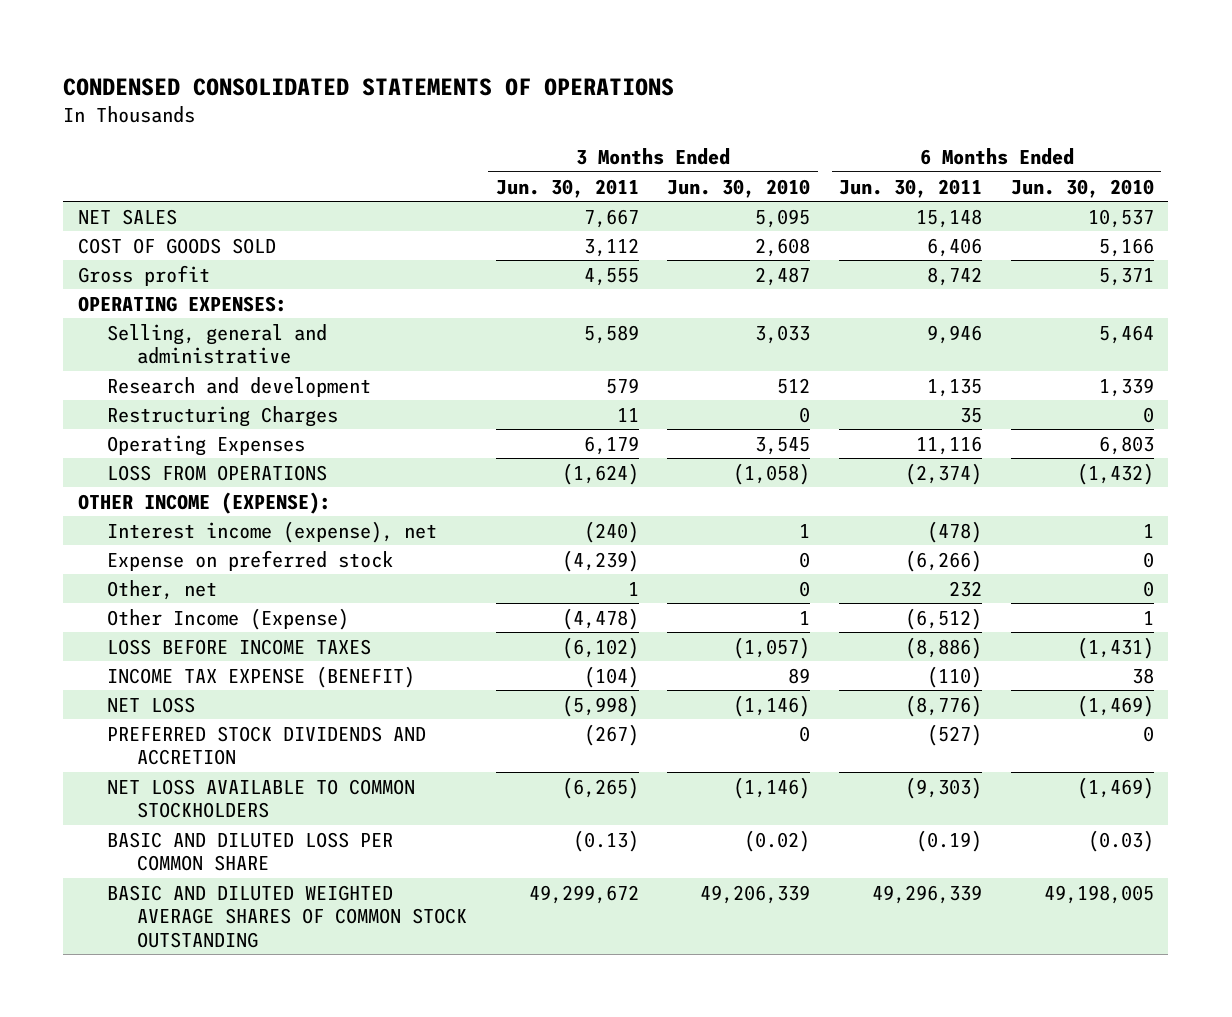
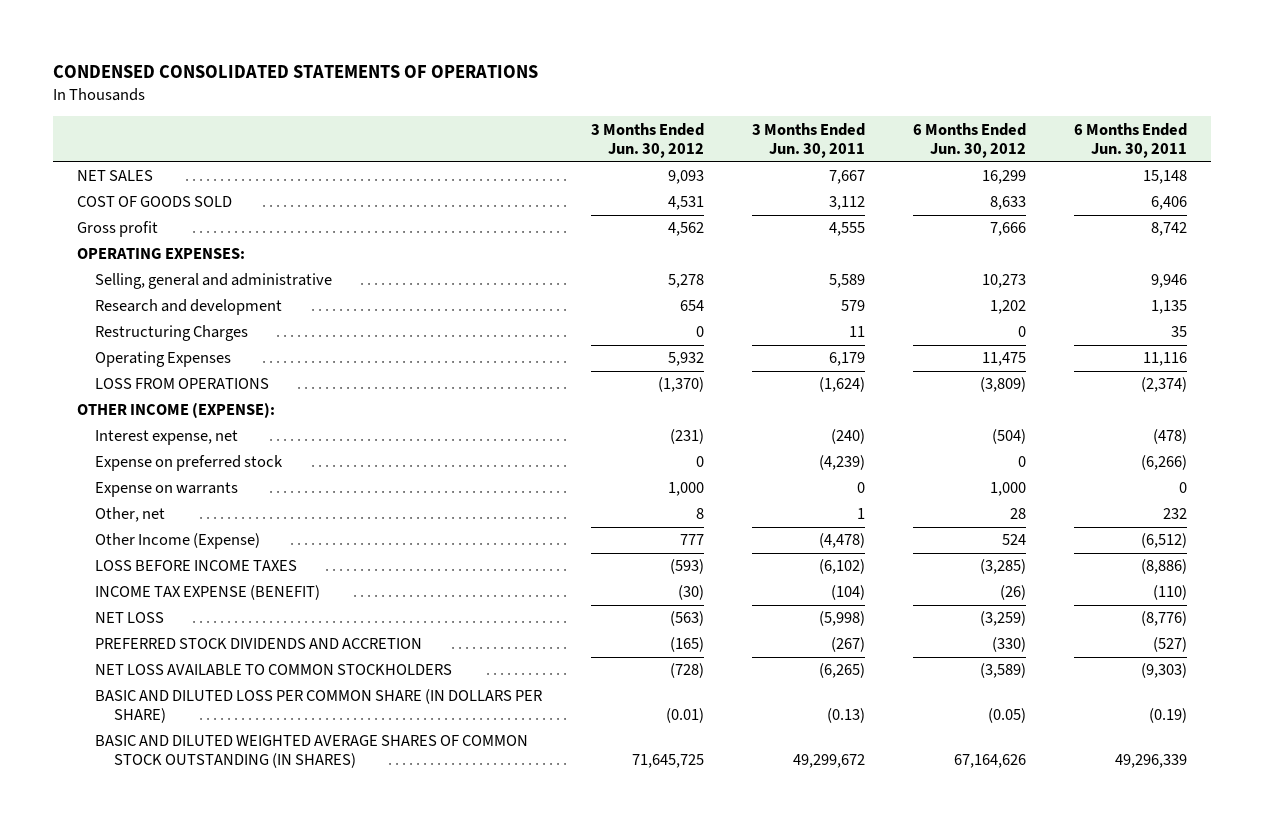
[667,178,811,198] Jun. 30, 2010 -> none
[1011,178,1155,198] Jun. 30, 2010 -> none
none -> [590,122,704,158] 3 Months Ended Jun. 30, 2012
none -> [912,122,1026,158] 6 Months Ended Jun. 30, 2012
[107,520,438,543] Interest income (expense), net -> [95,430,239,446] Interest expense, net
none -> [95,482,239,498] Expense on warrants
[107,831,394,872] BASIC AND DILUTED LOSS PER COMMON SHARE -> [95,689,543,724] BASIC AND DILUTED LOSS PER COMMON SHARE (IN DOLLARS PER SHARE)
[107,884,467,948] BASIC AND DILUTED WEIGHTED AVERAGE SHARES OF COMMON STOCK OUTSTANDING -> [95,735,529,769] BASIC AND DILUTED WEIGHTED AVERAGE SHARES OF COMMON STOCK OUTSTANDING (IN SHARES)

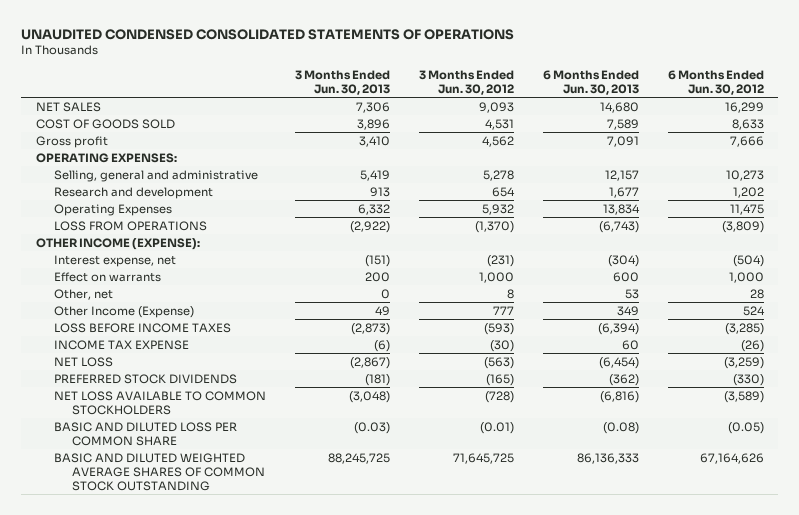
[52,65,538,79] CONDENSED CONSOLIDATED STATEMENTS OF OPERATIONS -> [21,28,515,40] UNAUDITED CONDENSED CONSOLIDATED STATEMENTS OF OPERATIONS
[751,122,865,158] 3 Months Ended Jun. 30, 2011 -> none
[1074,122,1188,158] 6 Months Ended Jun. 30, 2011 -> none
none -> [294,69,390,95] 3 Months Ended Jun. 30, 2013
none -> [542,69,639,95] 6 Months Ended Jun. 30, 2013
[95,325,249,342] Restructuring Charges -> none
[95,455,284,472] Expense on preferred stock -> none
[95,482,239,498] Expense on warrants -> [53,271,161,282] Effect on warrants
[95,585,321,601] INCOME TAX EXPENSE (BENEFIT) -> [53,339,189,350] INCOME TAX EXPENSE
[95,638,423,650] PREFERRED STOCK DIVIDENDS AND ACCRETION -> [53,373,237,384] PREFERRED STOCK DIVIDENDS
[95,689,543,724] BASIC AND DILUTED LOSS PER COMMON SHARE (IN DOLLARS PER SHARE) -> [53,421,237,446] BASIC AND DILUTED LOSS PER COMMON SHARE
[95,735,529,769] BASIC AND DILUTED WEIGHTED AVERAGE SHARES OF COMMON STOCK OUTSTANDING (IN SHARES) -> [53,452,266,491] BASIC AND DILUTED WEIGHTED AVERAGE SHARES OF COMMON STOCK OUTSTANDING

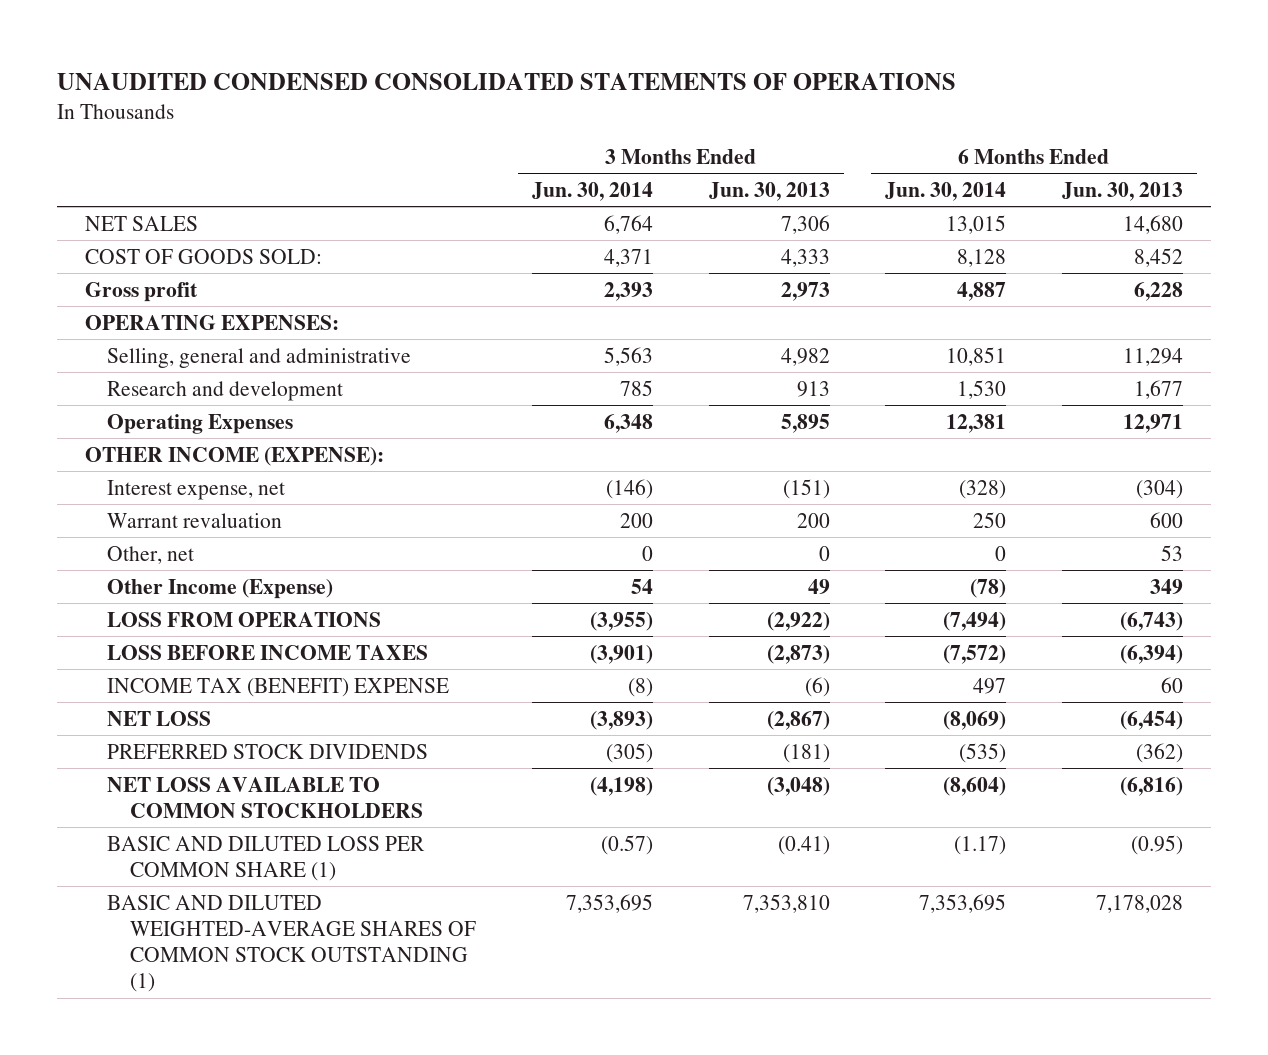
[418,69,514,95] 3 Months Ended Jun. 30, 2012 -> none
[667,69,764,95] 6 Months Ended Jun. 30, 2012 -> none
none -> [531,181,653,201] Jun. 30, 2014
none -> [885,181,1007,201] Jun. 30, 2014
[35,118,175,129] COST OF GOODS SOLD -> [84,248,322,264] COST OF GOODS SOLD:
[356,118,390,130] 3,896 -> [780,248,830,267] 4,333
[606,118,639,130] 7,589 -> [1134,247,1184,267] 8,452
[358,135,390,147] 3,410 -> [780,281,830,301] 2,973
[606,135,639,147] 7,091 -> [1134,281,1184,301] 6,228
[359,169,390,181] 5,419 -> [780,347,830,366] 4,982
[604,169,639,181] 12,157 -> [1123,347,1184,366] 11,294
[357,203,390,215] 6,332 -> [780,413,830,433] 5,895
[602,203,640,215] 13,834 -> [1123,413,1184,433] 12,971
[53,271,161,282] Effect on warrants -> none
none -> [107,512,283,528] Warrant revaluation
[53,220,207,231] LOSS FROM OPERATIONS -> [107,611,382,627] LOSS FROM OPERATIONS
[53,339,189,350] INCOME TAX EXPENSE -> [107,677,450,697] INCOME TAX (BENEFIT) EXPENSE
[53,421,237,446] BASIC AND DILUTED LOSS PER COMMON SHARE -> [107,835,426,881] BASIC AND DILUTED LOSS PER COMMON SHARE (1)
[353,421,390,434] (0.03) -> [777,835,830,855] (0.41)
[602,421,639,434] (0.08) -> [1131,834,1184,855] (0.95)
[53,452,266,491] BASIC AND DILUTED WEIGHTED AVERAGE SHARES OF COMMON STOCK OUTSTANDING -> [107,894,476,993] BASIC AND DILUTED WEIGHTED-AVERAGE SHARES OF COMMON STOCK OUTSTANDING (1)
[327,452,390,464] 88,245,725 -> [742,893,830,913] 7,353,810
[576,452,639,464] 86,136,333 -> [1096,894,1184,913] 7,178,028

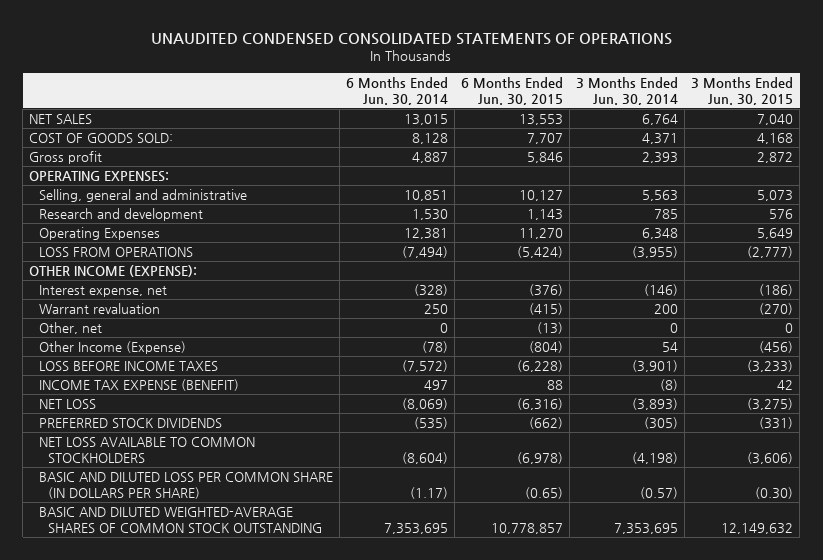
[708,181,830,201] Jun. 30, 2013 -> none
[1062,181,1184,201] Jun. 30, 2013 -> none
none -> [461,77,564,105] 6 Months Ended Jun. 30, 2015
none -> [691,77,794,105] 3 Months Ended Jun. 30, 2015
[107,611,382,627] LOSS FROM OPERATIONS -> [38,247,193,258] LOSS FROM OPERATIONS
[107,677,450,697] INCOME TAX (BENEFIT) EXPENSE -> [38,379,239,392] INCOME TAX EXPENSE (BENEFIT)
[107,835,426,881] BASIC AND DILUTED LOSS PER COMMON SHARE (1) -> [38,472,333,499] BASIC AND DILUTED LOSS PER COMMON SHARE (IN DOLLARS PER SHARE)
[107,894,476,993] BASIC AND DILUTED WEIGHTED-AVERAGE SHARES OF COMMON STOCK OUTSTANDING (1) -> [38,507,323,533] BASIC AND DILUTED WEIGHTED-AVERAGE SHARES OF COMMON STOCK OUTSTANDING

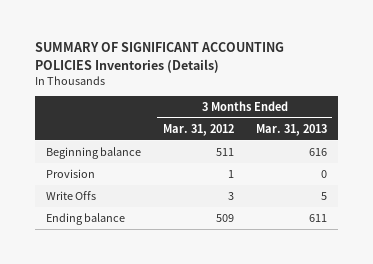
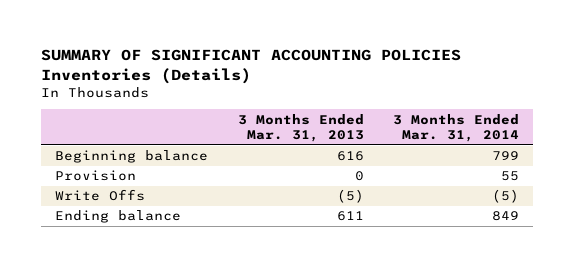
[162,123,234,136] Mar. 31, 2012 -> none
none -> [392,113,519,143] 3 Months Ended Mar. 31, 2014
[320,192,327,201] 5 -> [336,189,364,204] (5)

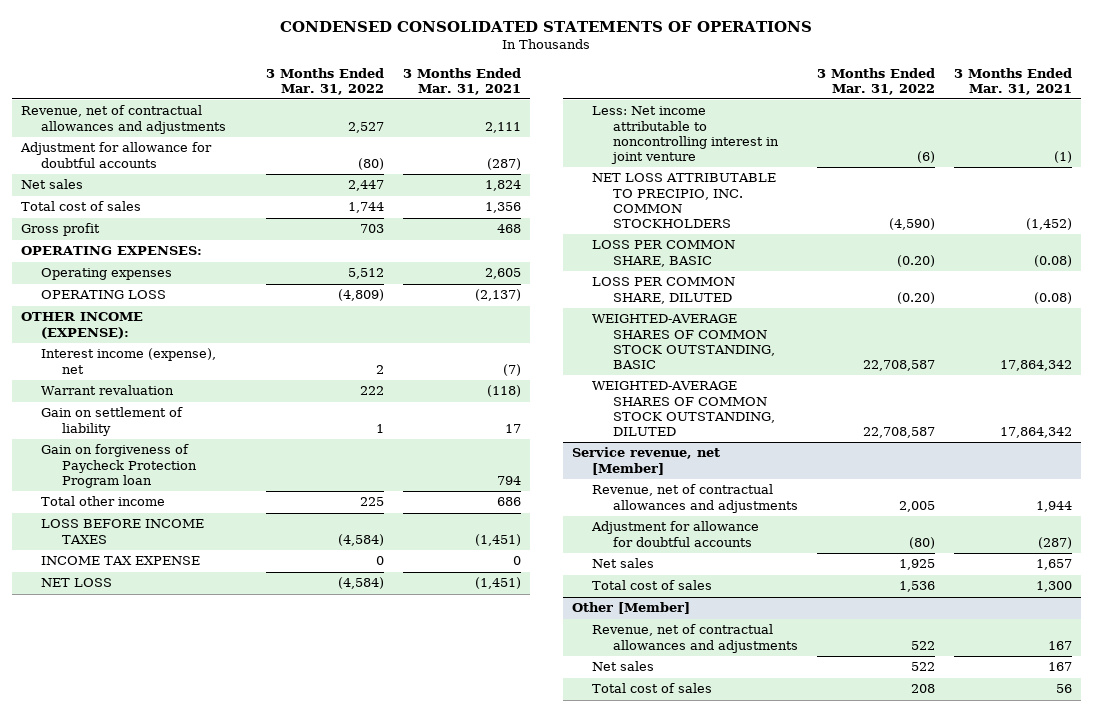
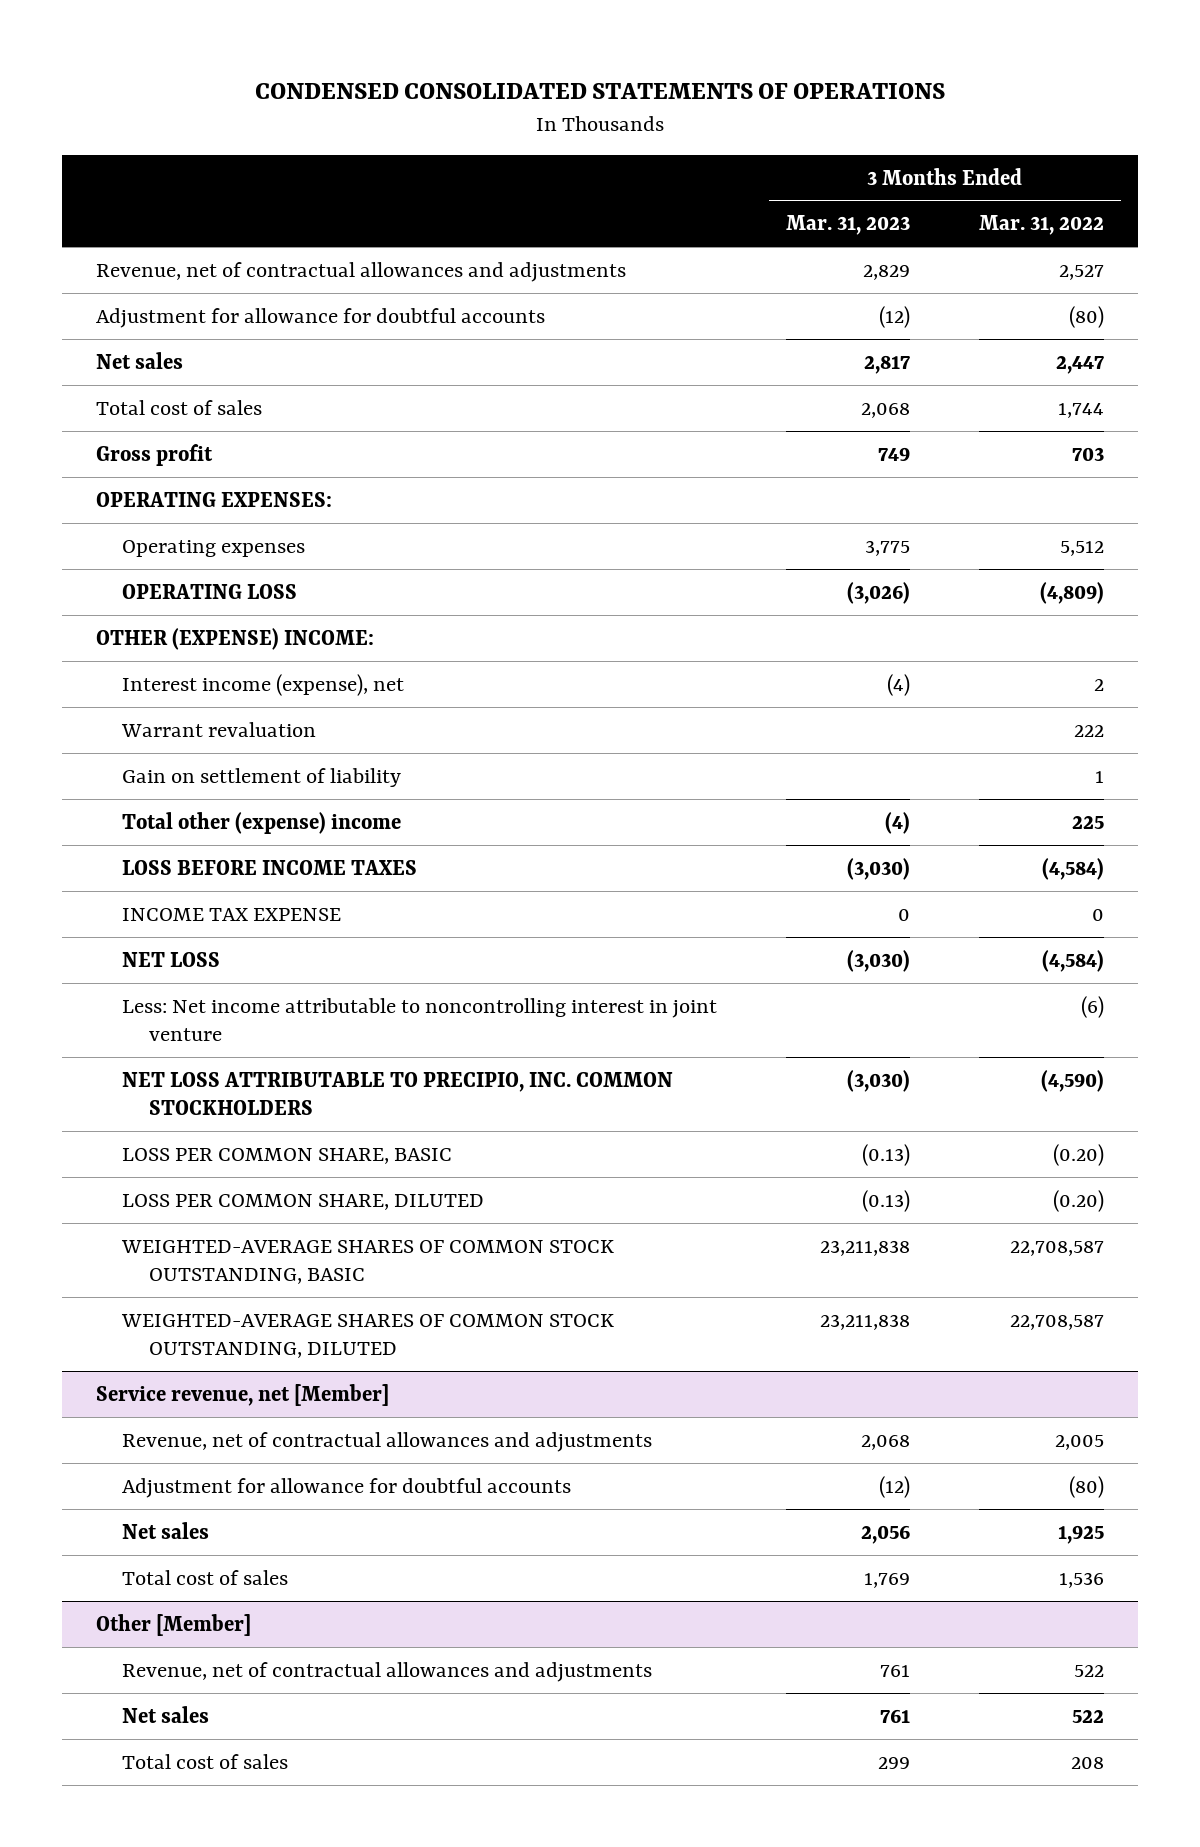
[402,67,521,95] 3 Months Ended Mar. 31, 2021 -> none
none -> [786,215,911,236] Mar. 31, 2023
[21,312,144,339] OTHER INCOME (EXPENSE): -> [95,627,374,650] OTHER (EXPENSE) INCOME:
[41,444,197,488] Gain on forgiveness of Paycheck Protection Program loan -> none
[41,496,166,507] Total other income -> [122,811,402,834] Total other (expense) income

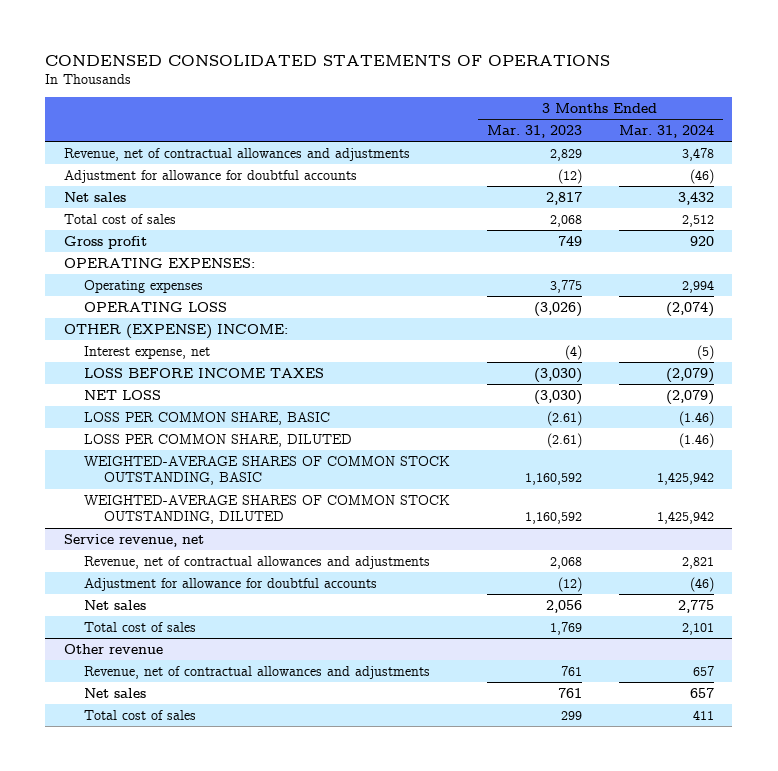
[978,215,1104,236] Mar. 31, 2022 -> none
none -> [618,124,714,138] Mar. 31, 2024
[121,721,317,737] Warrant revaluation -> none
[122,767,402,787] Gain on settlement of liability -> none
[122,811,402,834] Total other (expense) income -> none
[122,673,405,696] Interest income (expense), net -> [83,345,210,359] Interest expense, net
[122,907,342,921] INCOME TAX EXPENSE -> none
[122,997,718,1041] Less: Net income attributable to noncontrolling interest in joint venture -> none
[122,1071,674,1115] NET LOSS ATTRIBUTABLE TO PRECIPIO, INC. COMMON STOCKHOLDERS -> none
[862,1143,911,1166] (0.13) -> [546,410,582,426] (2.61)
[862,1189,911,1212] (0.13) -> [546,432,582,448] (2.61)
[820,1239,911,1256] 23,211,838 -> [524,473,582,486] 1,160,592
[820,1313,911,1330] 23,211,838 -> [524,512,582,525] 1,160,592
[95,1383,389,1406] Service revenue, net [Member] -> [63,533,204,547] Service revenue, net
[95,1613,251,1636] Other [Member] -> [63,643,163,654] Other revenue

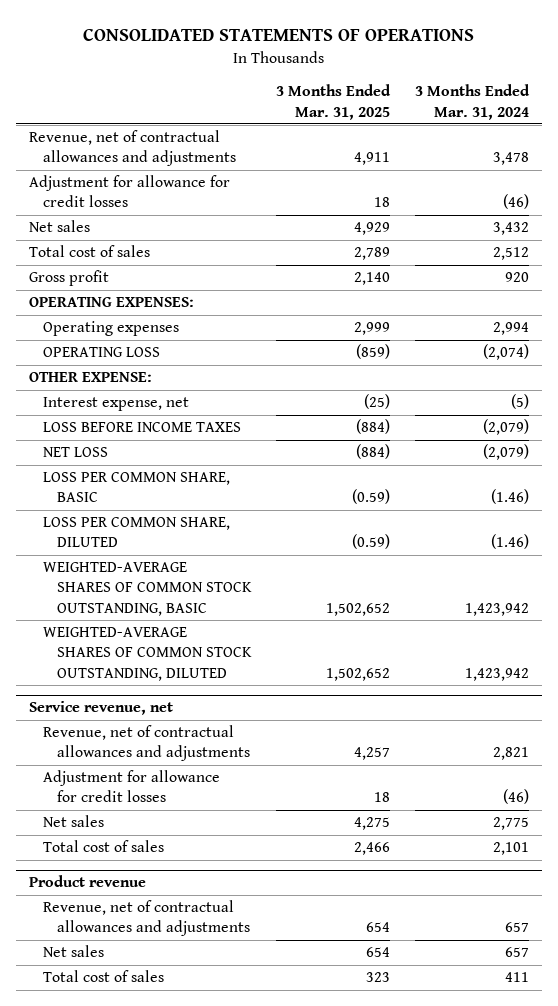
[45,54,611,66] CONDENSED CONSOLIDATED STATEMENTS OF OPERATIONS -> [83,28,475,42] CONSOLIDATED STATEMENTS OF OPERATIONS
[486,124,582,138] Mar. 31, 2023 -> none
none -> [276,84,392,120] 3 Months Ended Mar. 31, 2025
[63,169,357,183] Adjustment for allowance for doubtful accounts -> [28,175,230,208] Adjustment for allowance for credit losses
[63,323,288,339] OTHER (EXPENSE) INCOME: -> [28,372,152,383] OTHER EXPENSE:
[656,472,714,486] 1,425,942 -> [465,602,530,616] 1,423,942
[656,511,714,525] 1,425,942 -> [465,667,530,681] 1,423,942
[83,577,377,591] Adjustment for allowance for doubtful accounts -> [42,770,220,803] Adjustment for allowance for credit losses
[63,643,163,654] Other revenue -> none
none -> [28,875,146,888] Product revenue

